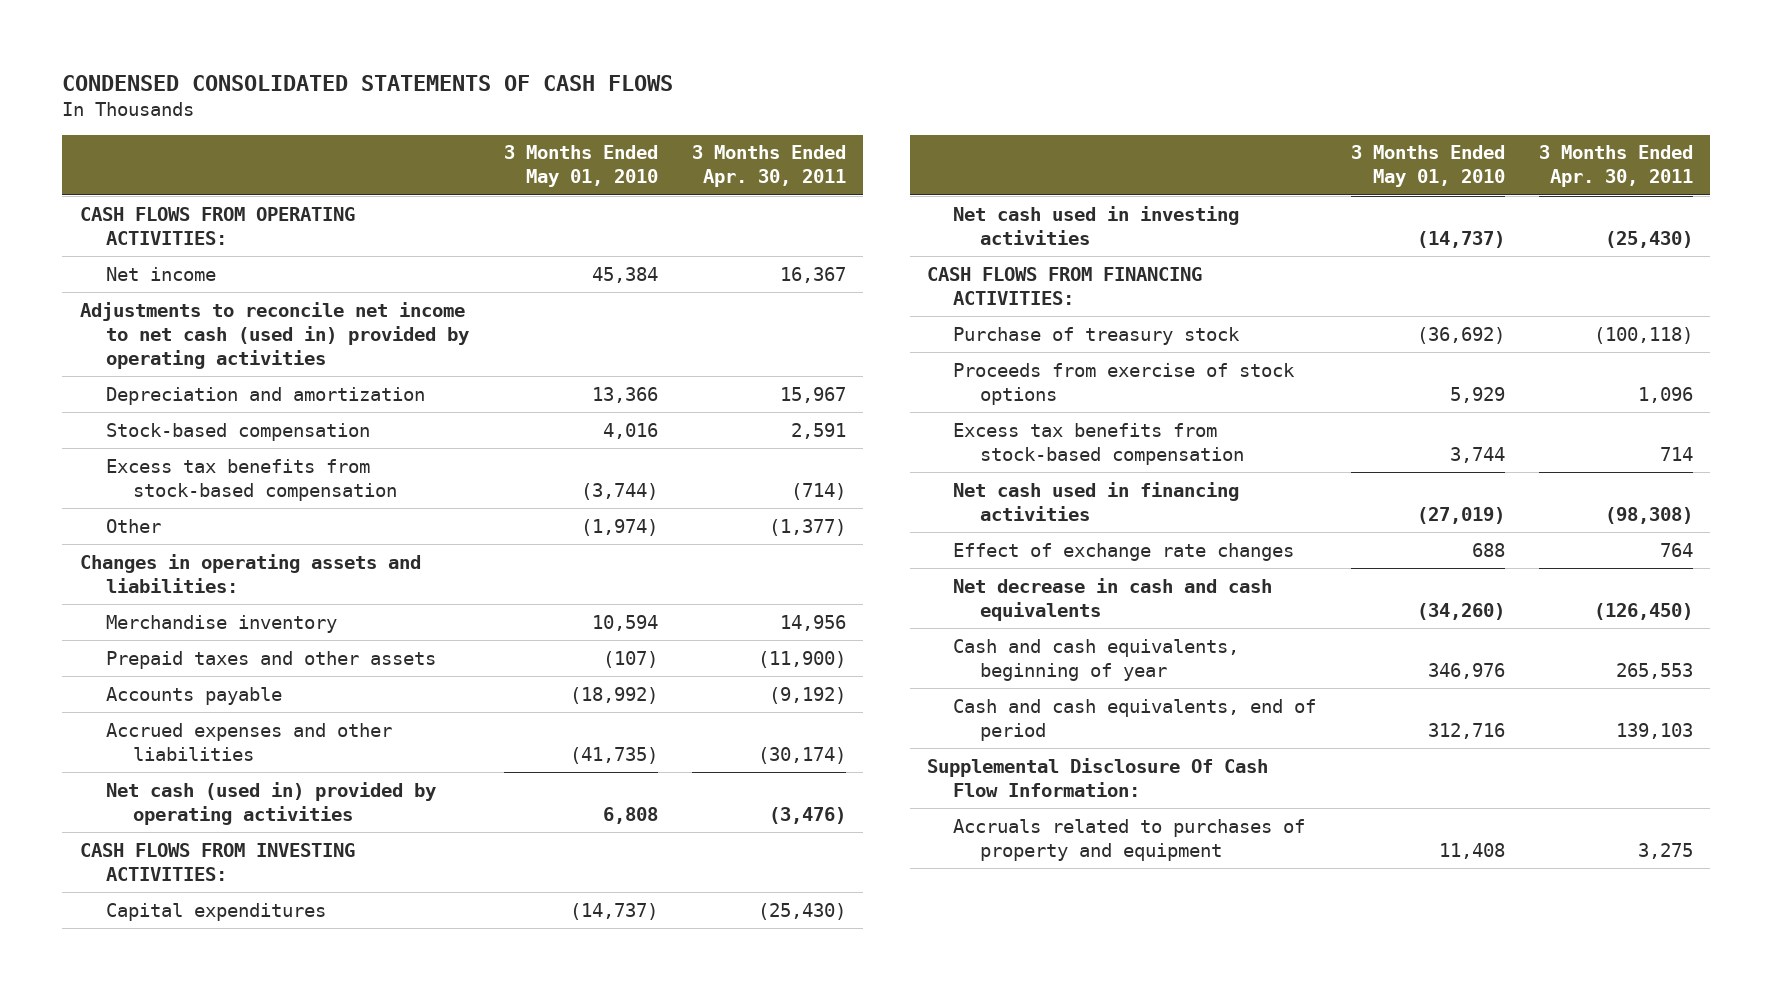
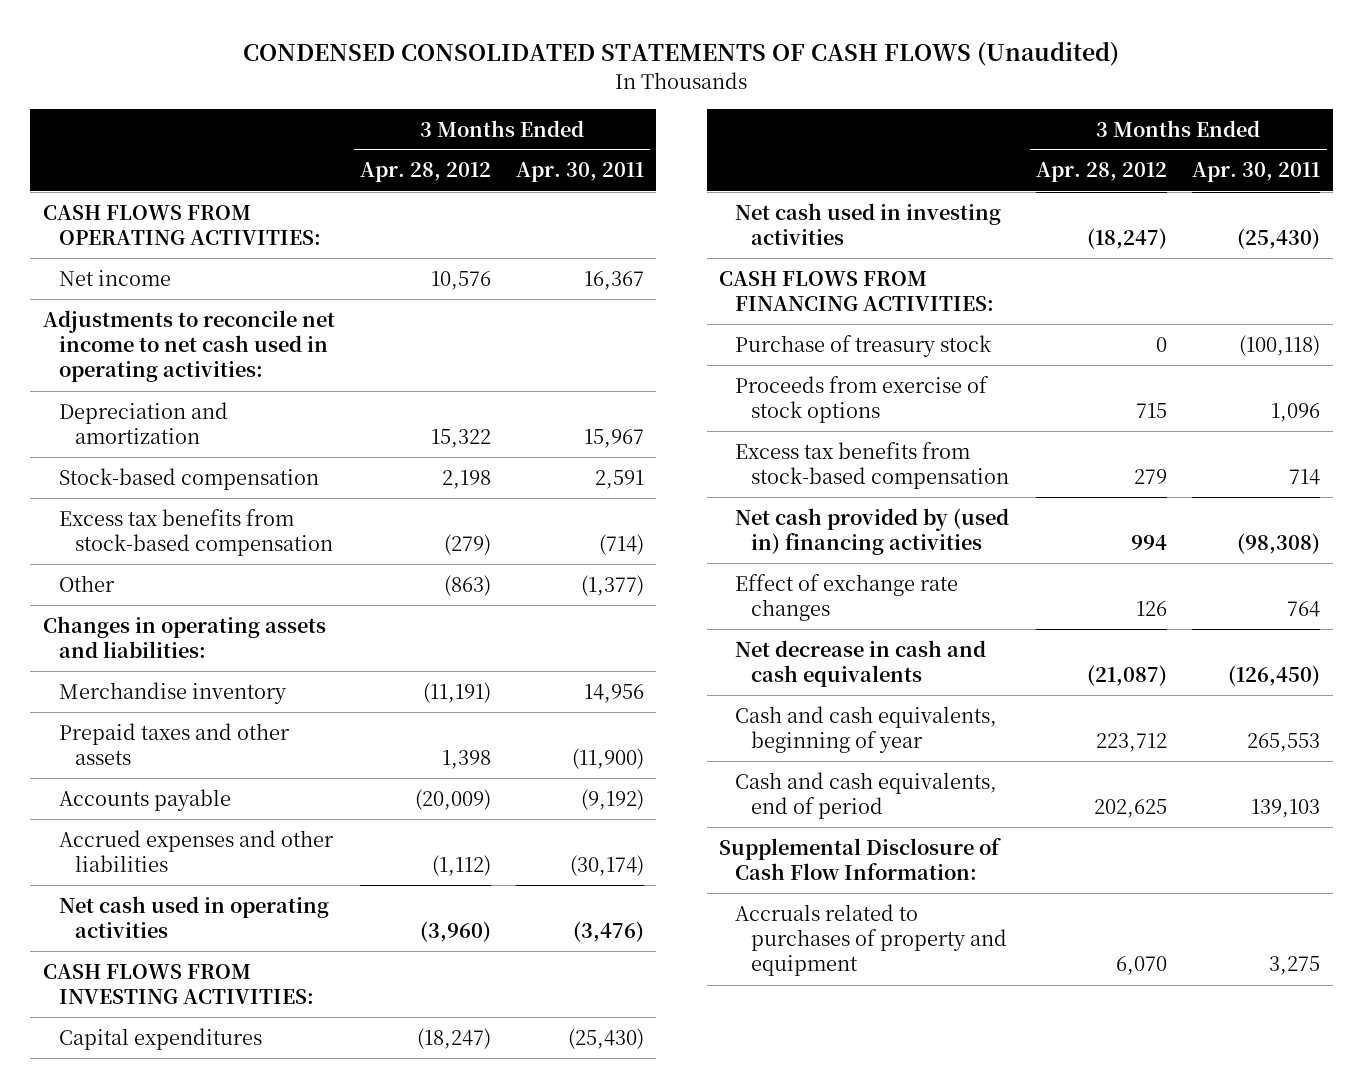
[62,75,674,92] CONDENSED CONSOLIDATED STATEMENTS OF CASH FLOWS -> [243,41,1120,67] CONDENSED CONSOLIDATED STATEMENTS OF CASH FLOWS (Unaudited)
[503,145,658,188] 3 Months Ended May 01, 2010 -> none
none -> [359,162,491,183] Apr. 28, 2012
[79,301,470,369] Adjustments to reconcile net income to net cash (used in) provided by operating activities -> [42,309,335,383] Adjustments to reconcile net income to net cash used in operating activities:
[106,781,437,825] Net cash (used in) provided by operating activities -> [58,895,329,939] Net cash used in operating activities
[953,481,1240,521] Net cash used in financing activities -> [735,507,1010,556] Net cash provided by (used in) financing activities
[926,757,1268,797] Supplemental Disclosure Of Cash Flow Information: -> [719,837,1002,881] Supplemental Disclosure of Cash Flow Information:

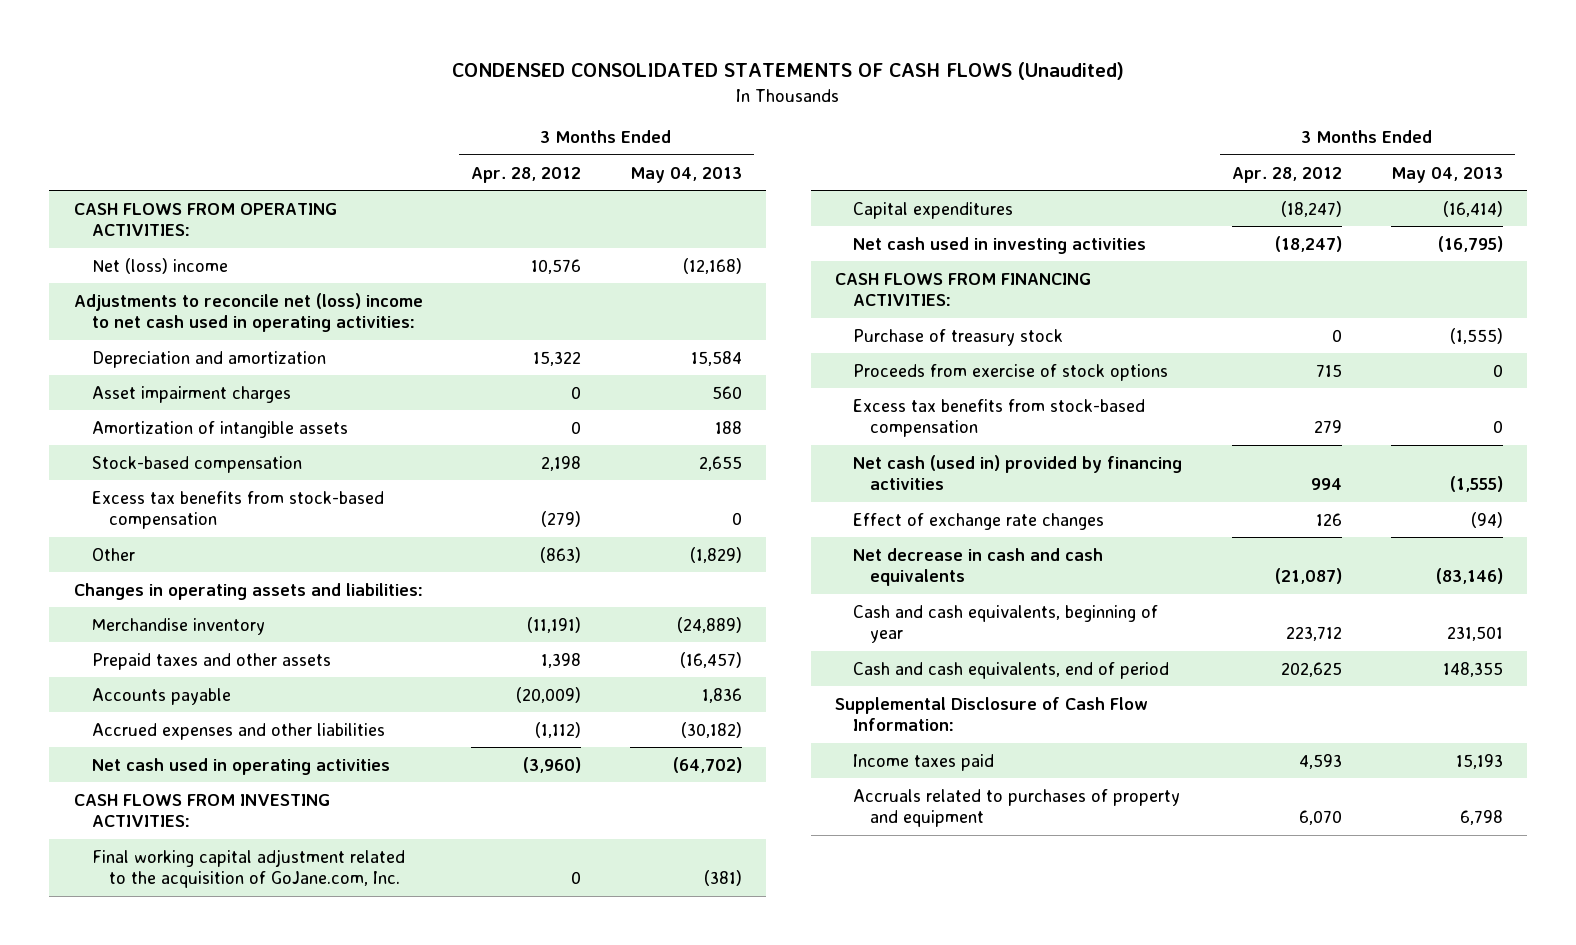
[515,162,644,183] Apr. 30, 2011 -> none
none -> [629,166,742,183] May 04, 2013
[58,269,171,286] Net income -> [91,257,228,274] Net (loss) income
[42,309,335,383] Adjustments to reconcile net income to net cash used in operating activities: -> [73,292,423,332] Adjustments to reconcile net (loss) income to net cash used in operating activities:
none -> [91,385,291,403] Asset impairment charges
none -> [91,420,348,438] Amortization of intangible assets
none -> [91,848,405,888] Final working capital adjustment related to the acquisition of GoJane.com, Inc.
[735,507,1010,556] Net cash provided by (used in) financing activities -> [852,454,1182,490] Net cash (used in) provided by financing activities
none -> [852,753,994,771] Income taxes paid

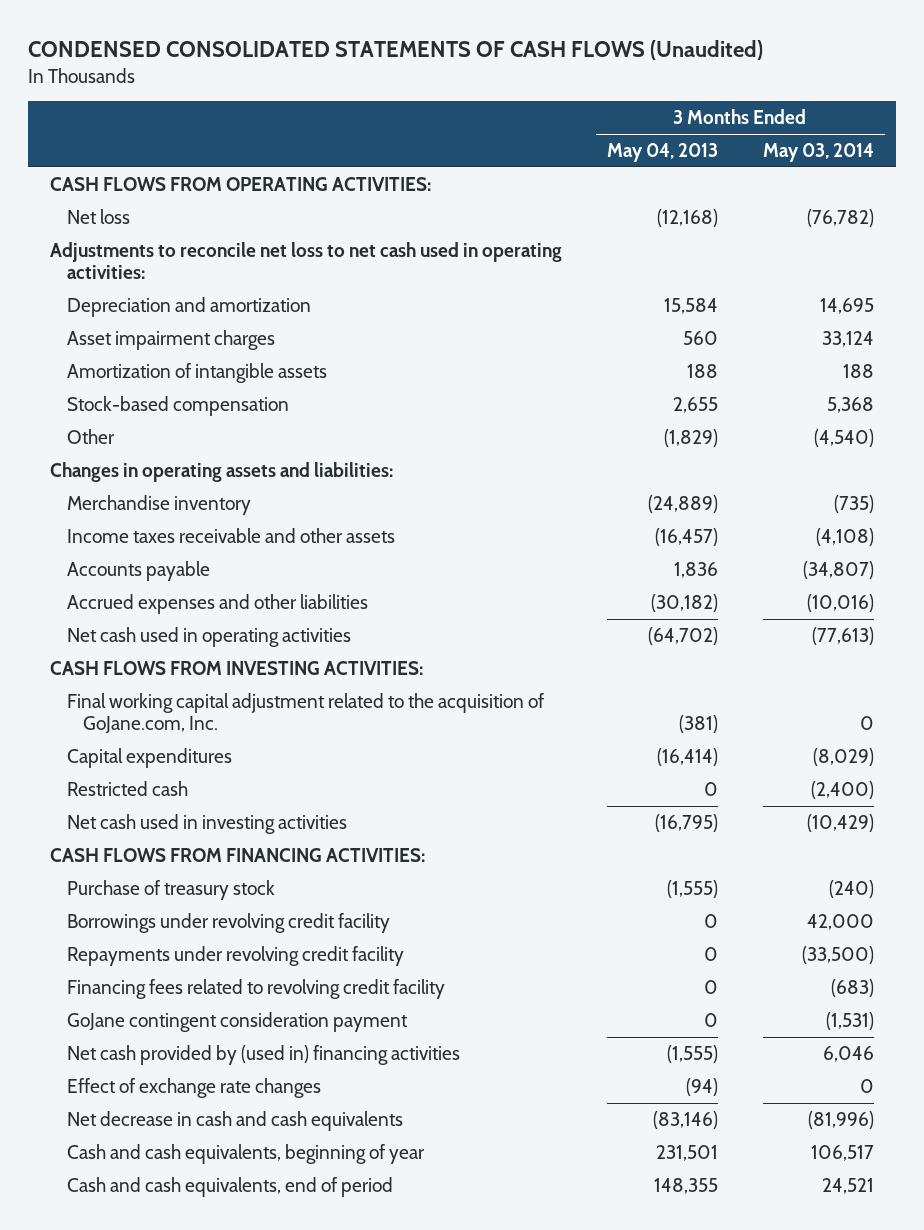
[471,166,582,183] Apr. 28, 2012 -> none
none -> [762,143,874,163] May 03, 2014
[91,257,228,274] Net (loss) income -> [66,208,130,224] Net loss
[73,292,423,332] Adjustments to reconcile net (loss) income to net cash used in operating activities: -> [49,241,562,280] Adjustments to reconcile net loss to net cash used in operating activities:
[91,490,384,529] Excess tax benefits from stock-based compensation -> none
[91,652,331,670] Prepaid taxes and other assets -> [66,527,395,543] Income taxes receivable and other assets
none -> [66,780,188,796] Restricted cash
[852,363,1168,381] Proceeds from exercise of stock options -> none
[852,398,1145,437] Excess tax benefits from stock-based compensation -> none
none -> [66,912,390,933] Borrowings under revolving credit facility
none -> [66,945,404,966] Repayments under revolving credit facility
none -> [66,978,445,999] Financing fees related to revolving credit facility
none -> [66,1011,408,1032] GoJane contingent consideration payment
[852,454,1182,490] Net cash (used in) provided by financing activities -> [66,1044,460,1065] Net cash provided by (used in) financing activities
[834,696,1148,731] Supplemental Disclosure of Cash Flow Information: -> none
[852,753,994,771] Income taxes paid -> none
[852,788,1180,827] Accruals related to purchases of property and equipment -> none

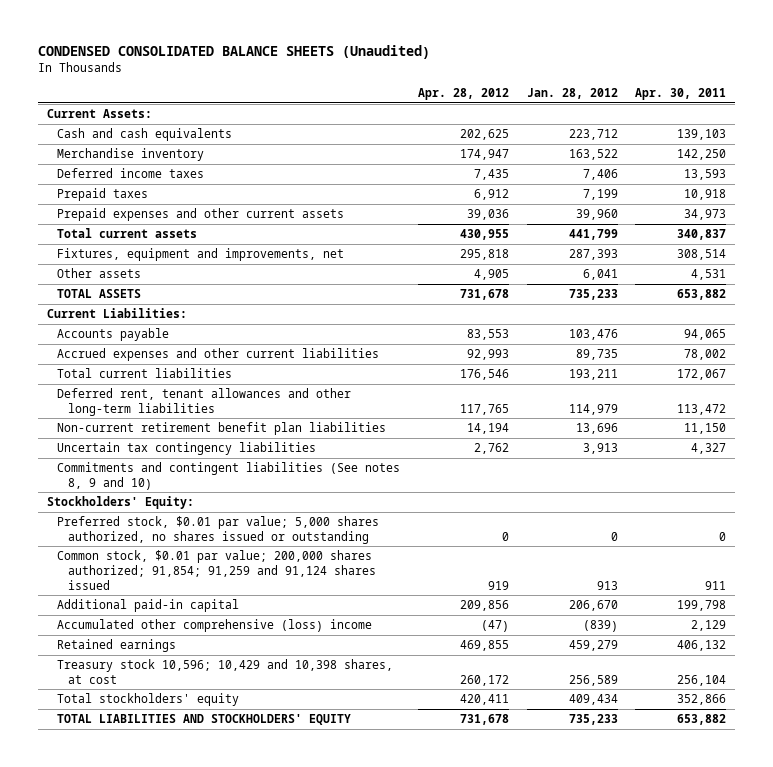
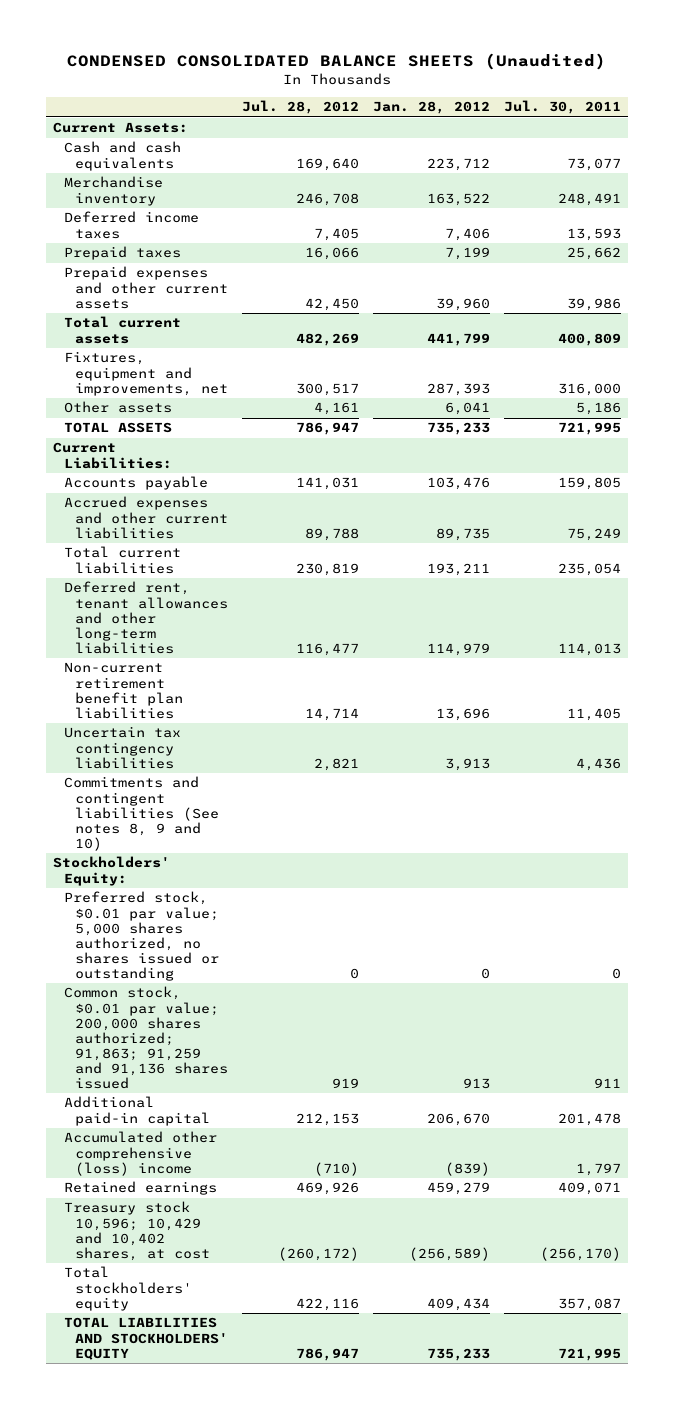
[418,88,510,101] Apr. 28, 2012 -> none
[635,88,727,101] Apr. 30, 2011 -> none
none -> [241,100,359,115] Jul. 28, 2012
none -> [503,100,621,115] Jul. 30, 2011
[57,550,377,590] Common stock, $0.01 par value; 200,000 shares authorized; 91,854; 91,259 and 91,124 shares issued -> [63,986,228,1090] Common stock, $0.01 par value; 200,000 shares authorized; 91,863; 91,259 and 91,136 shares issued
[57,659,394,684] Treasury stock 10,596; 10,429 and 10,398 shares, at cost -> [63,1201,210,1261] Treasury stock 10,596; 10,429 and 10,402 shares, at cost
[568,674,618,686] 256,589 -> [408,1246,490,1261] (256,589)

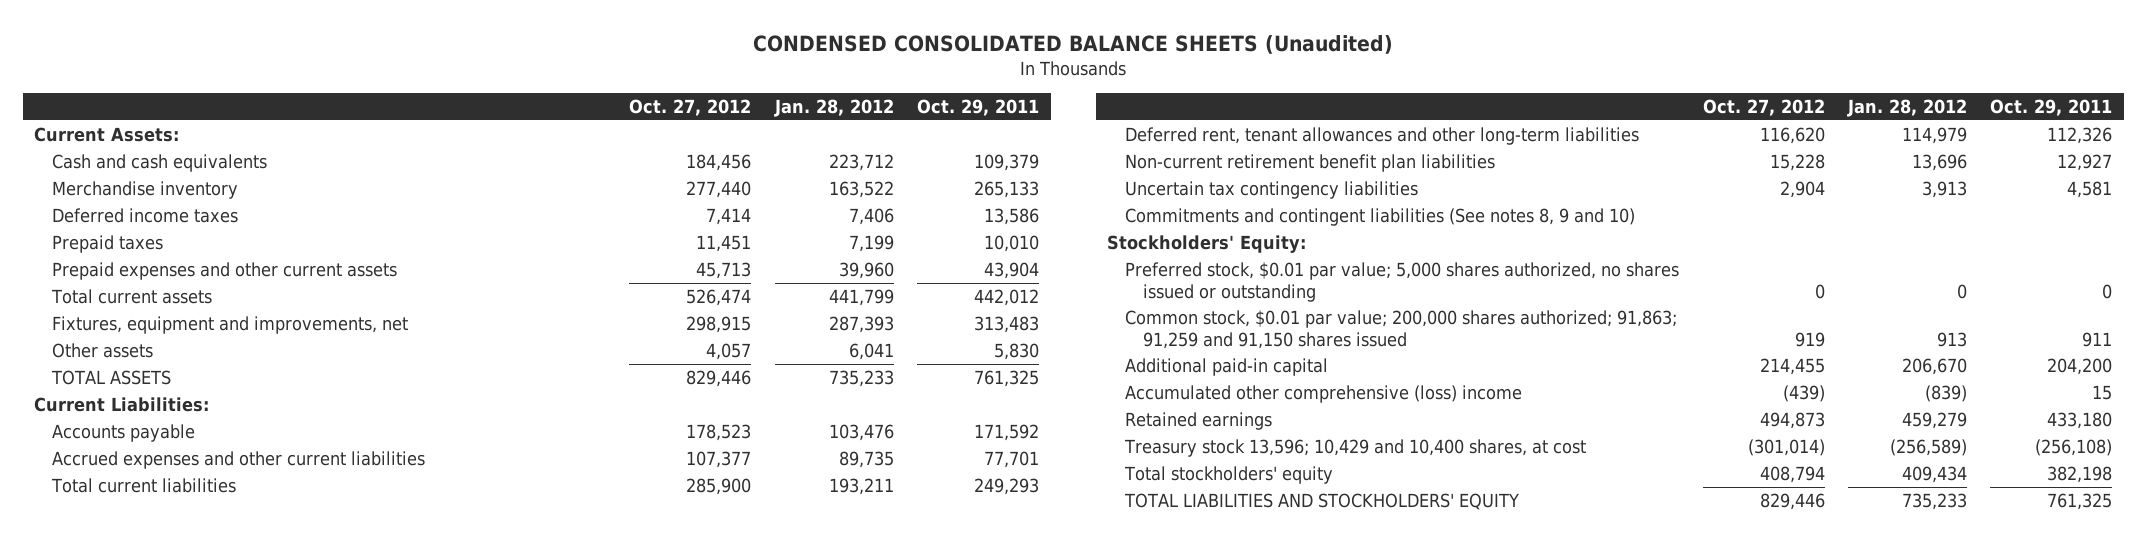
[241,100,359,115] Jul. 28, 2012 -> none
[503,100,621,115] Jul. 30, 2011 -> none
none -> [629,98,752,116] Oct. 27, 2012
none -> [917,98,1040,116] Oct. 29, 2011
[63,986,228,1090] Common stock, $0.01 par value; 200,000 shares authorized; 91,863; 91,259 and 91,136 shares issued -> [1125,309,1678,349] Common stock, $0.01 par value; 200,000 shares authorized; 91,863; 91,259 and 91,150 shares issued
[63,1201,210,1261] Treasury stock 10,596; 10,429 and 10,402 shares, at cost -> [1124,438,1587,457] Treasury stock 13,596; 10,429 and 10,400 shares, at cost

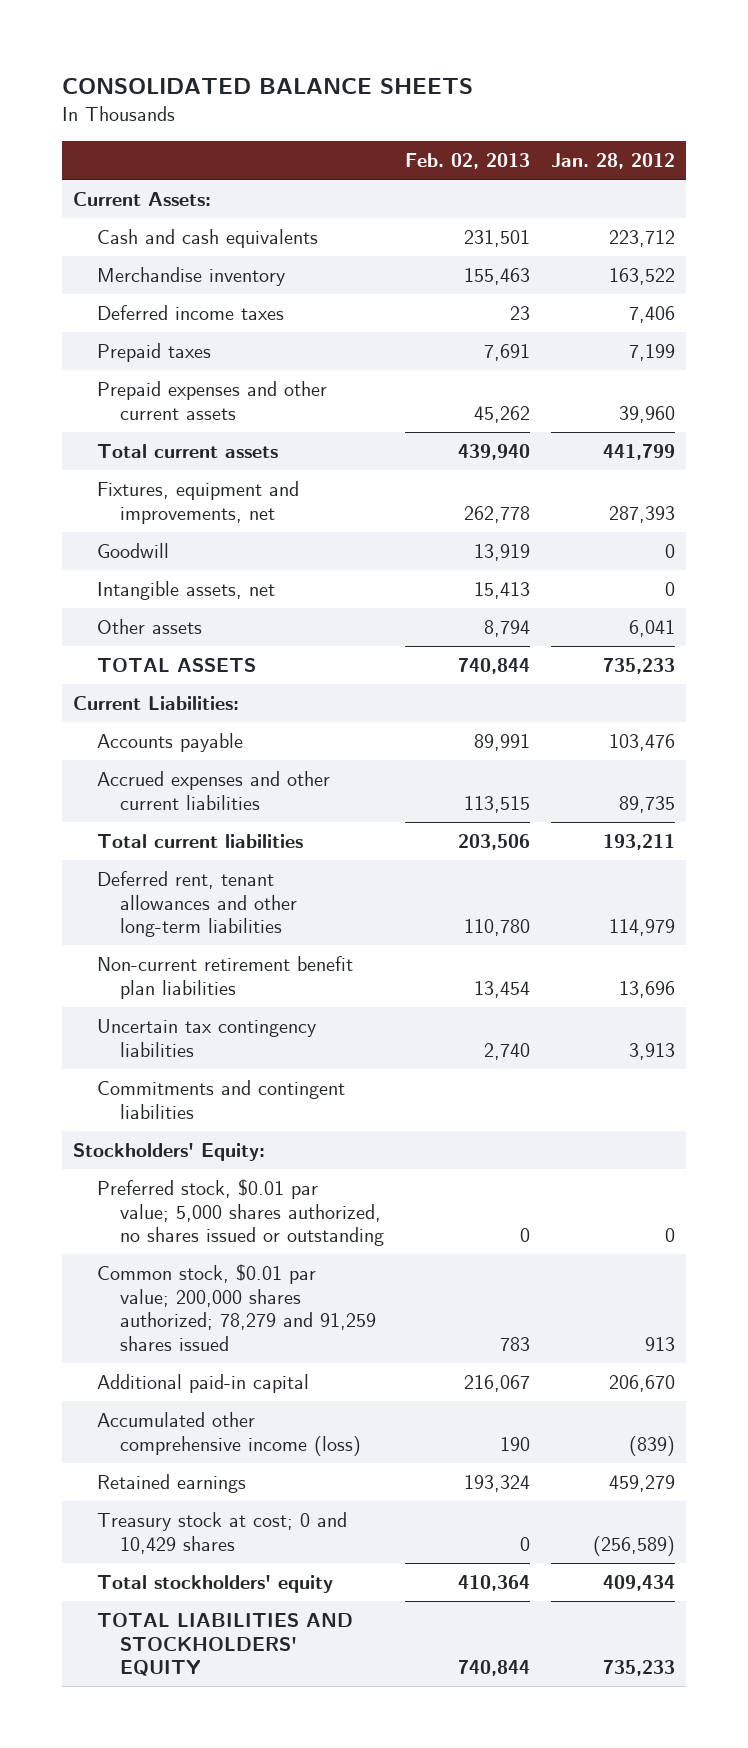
[753,34,1394,54] CONDENSED CONSOLIDATED BALANCE SHEETS (Unaudited) -> [62,77,474,94] CONSOLIDATED BALANCE SHEETS
[629,98,752,116] Oct. 27, 2012 -> none
[917,98,1040,116] Oct. 29, 2011 -> none
none -> [405,152,531,169] Feb. 02, 2013
none -> [96,543,169,559] Goodwill
none -> [96,581,275,601] Intangible assets, net
[1125,207,1636,226] Commitments and contingent liabilities (See notes 8, 9 and 10) -> [96,1080,345,1119] Commitments and contingent liabilities
[1125,309,1678,349] Common stock, $0.01 par value; 200,000 shares authorized; 91,863; 91,259 and 91,150 shares issued -> [96,1264,377,1351] Common stock, $0.01 par value; 200,000 shares authorized; 78,279 and 91,259 shares issued
[1125,384,1523,403] Accumulated other comprehensive (loss) income -> [96,1412,362,1456] Accumulated other comprehensive income (loss)
[1124,438,1587,457] Treasury stock 13,596; 10,429 and 10,400 shares, at cost -> [96,1512,347,1554] Treasury stock at cost; 0 and 10,429 shares

